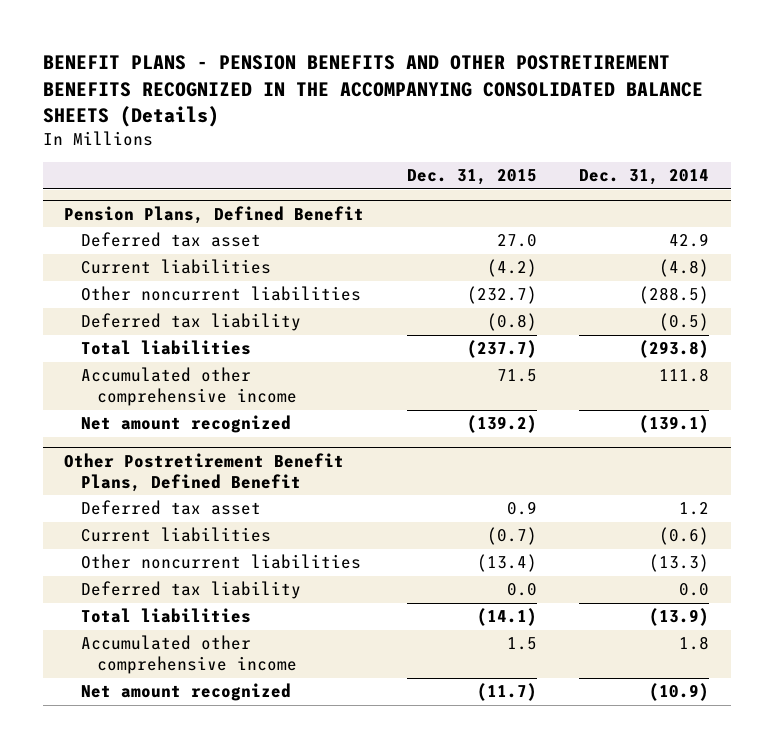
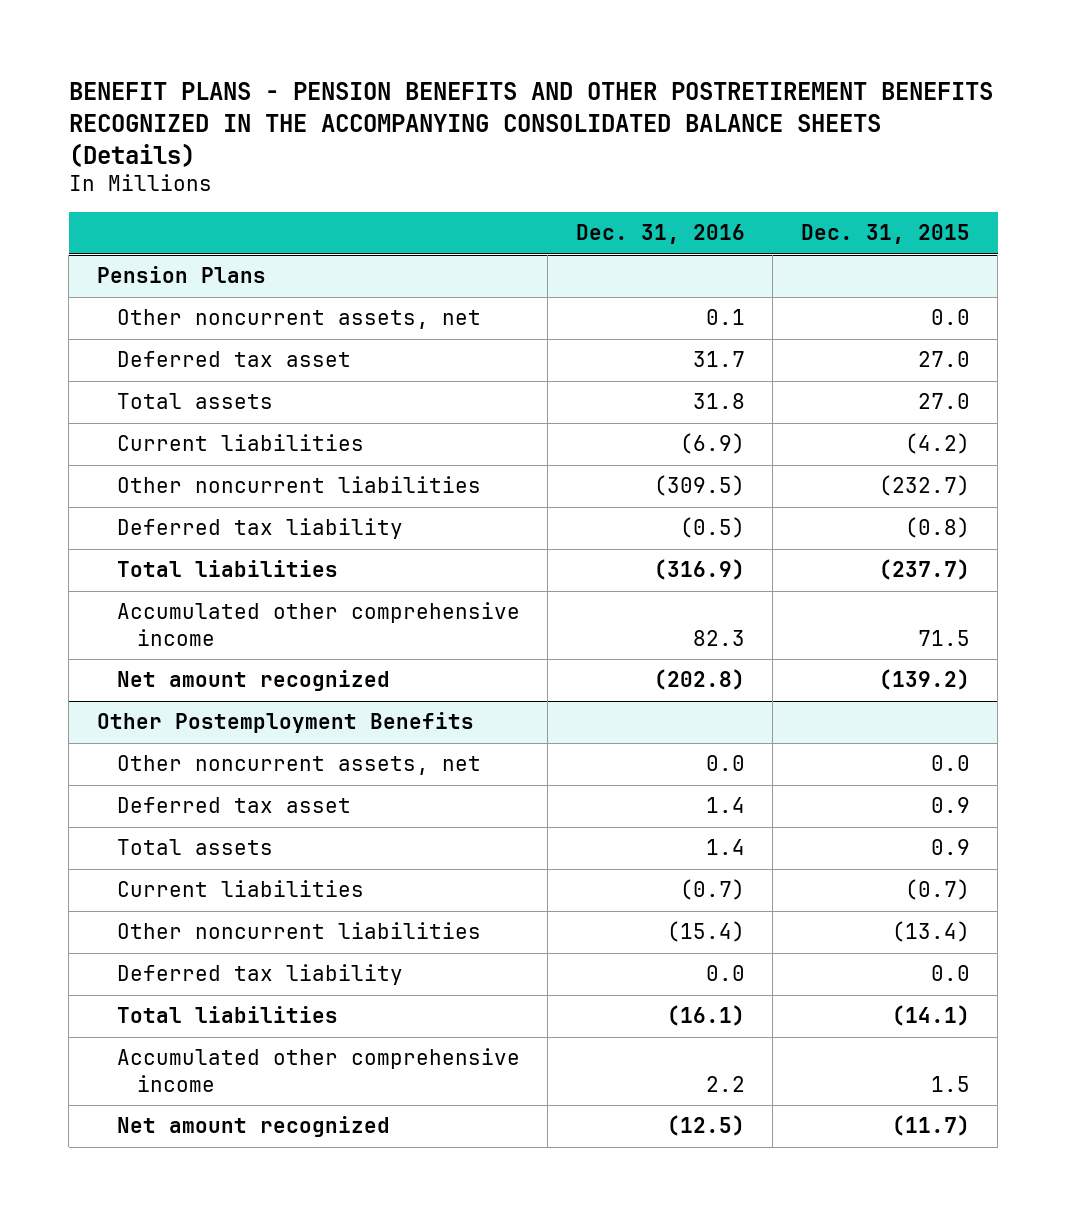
[579,169,710,186] Dec. 31, 2014 -> none
none -> [575,224,745,245] Dec. 31, 2016
[64,205,365,224] Pension Plans, Defined Benefit -> [96,266,266,284] Pension Plans
none -> [116,309,481,330] Other noncurrent assets, net
none -> [116,393,273,410] Total assets
[64,452,345,492] Other Postretirement Benefit Plans, Defined Benefit -> [96,712,474,734] Other Postemployment Benefits
none -> [116,755,481,776] Other noncurrent assets, net
none -> [116,839,273,856] Total assets

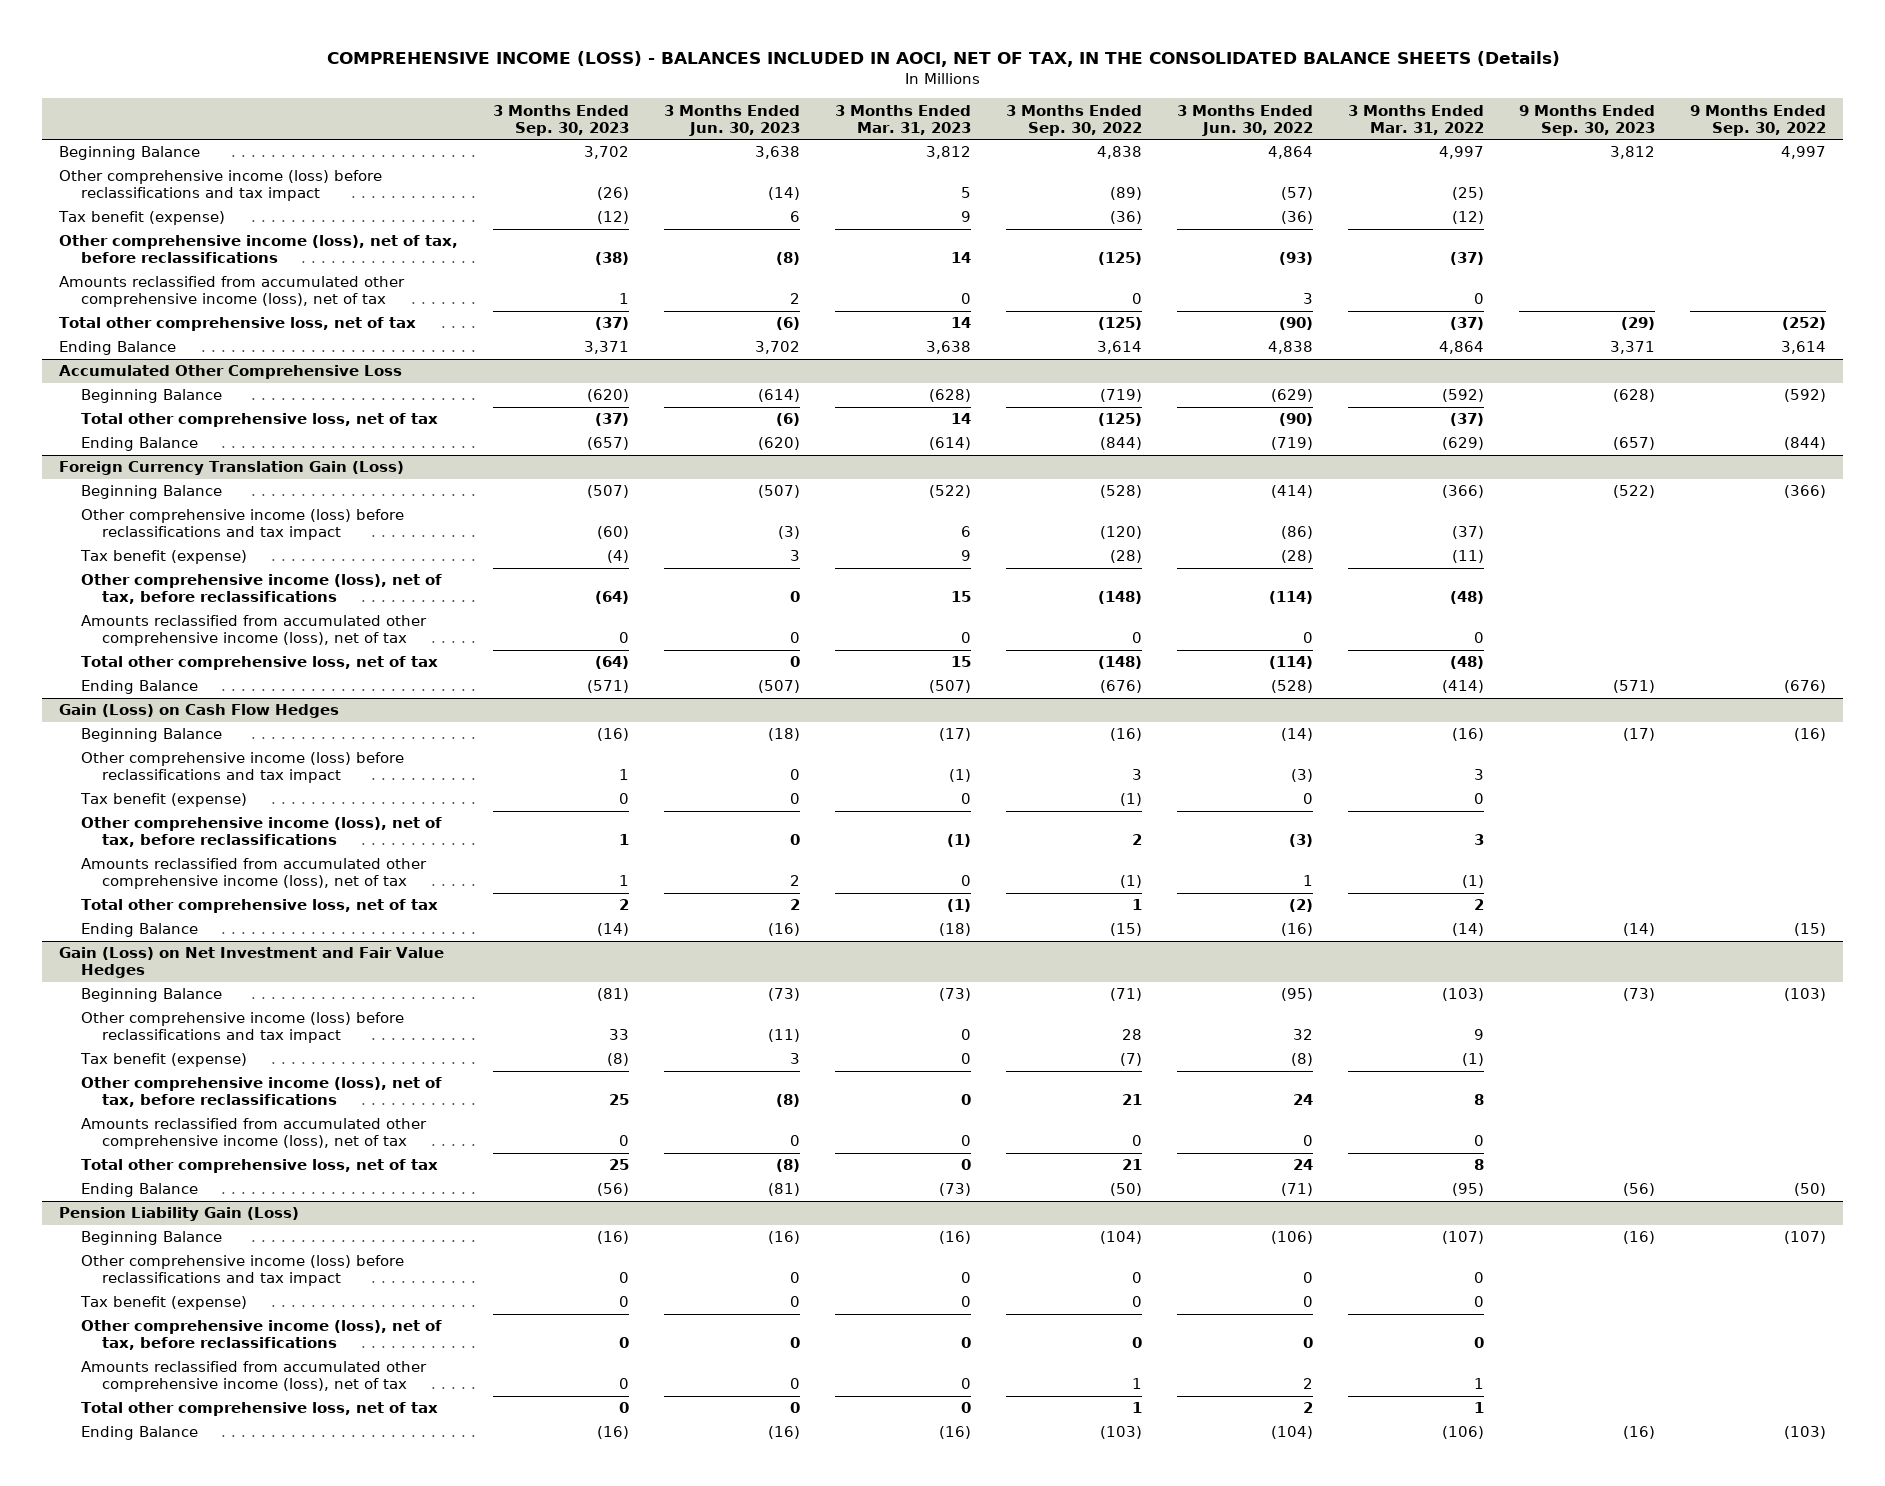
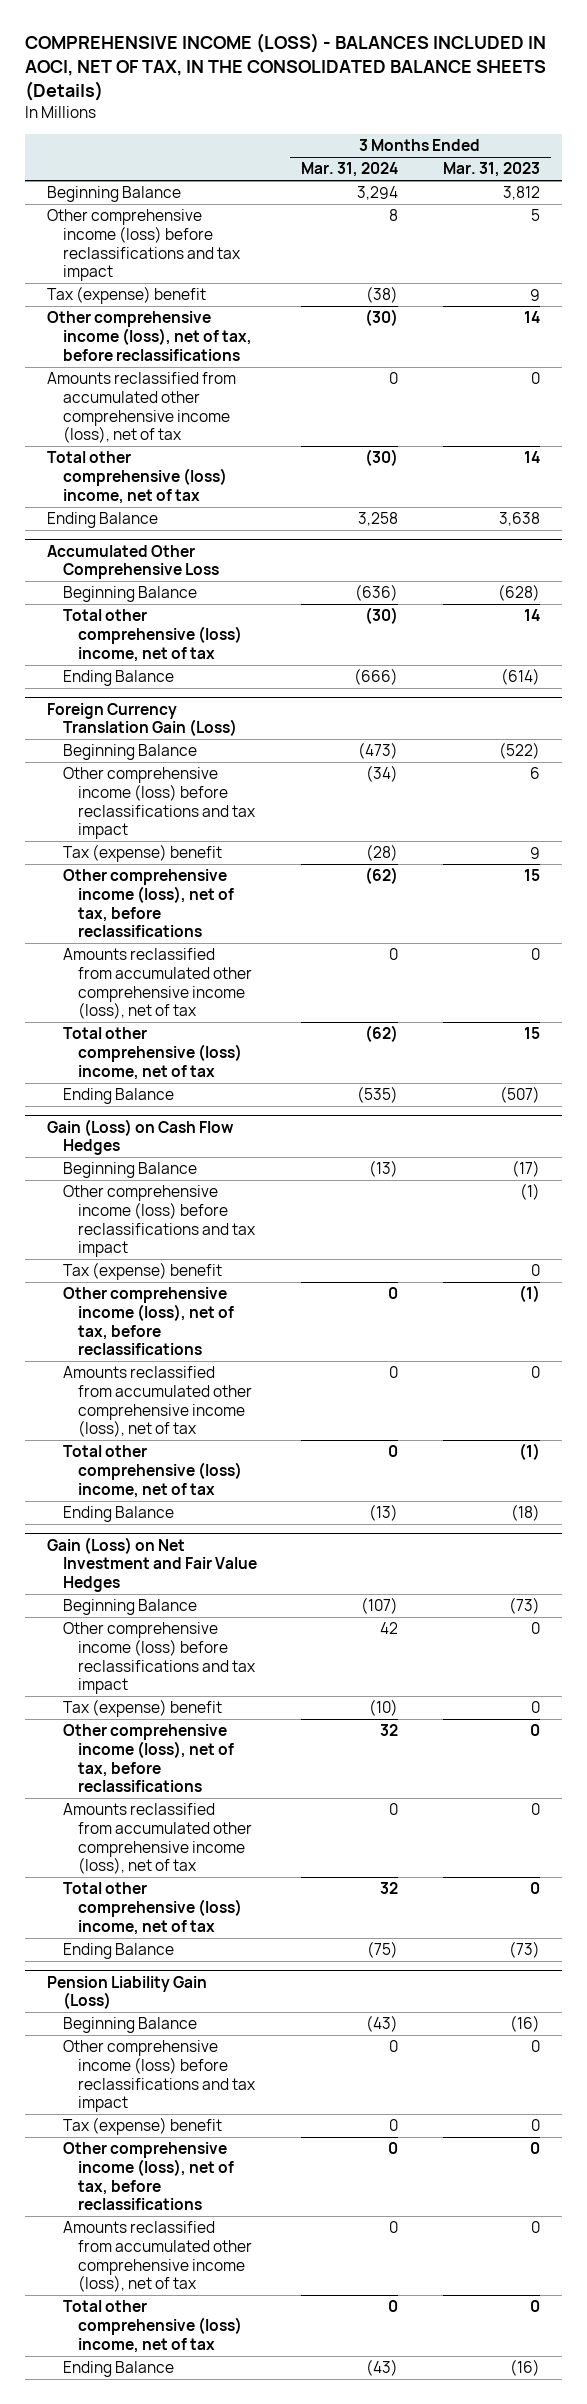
[493,104,630,136] 3 Months Ended Sep. 30, 2023 -> none
[664,104,801,136] 3 Months Ended Jun. 30, 2023 -> none
[1006,104,1143,136] 3 Months Ended Sep. 30, 2022 -> none
[1176,104,1313,136] 3 Months Ended Jun. 30, 2022 -> none
[1347,104,1484,135] 3 Months Ended Mar. 31, 2022 -> none
[1518,104,1655,136] 9 Months Ended Sep. 30, 2023 -> none
[1689,104,1826,136] 9 Months Ended Sep. 30, 2022 -> none
none -> [301,162,399,178] Mar. 31, 2024
[58,211,226,226] Tax benefit (expense) -> [47,286,207,305] Tax (expense) benefit
[59,317,417,332] Total other comprehensive loss, net of tax -> [47,451,227,504] Total other comprehensive (loss) income, net of tax
[80,413,438,428] Total other comprehensive loss, net of tax -> [62,609,243,662] Total other comprehensive (loss) income, net of tax
[79,550,247,565] Tax benefit (expense) -> [62,844,222,863] Tax (expense) benefit
[80,656,438,671] Total other comprehensive loss, net of tax -> [62,1027,243,1080] Total other comprehensive (loss) income, net of tax
[79,793,247,808] Tax benefit (expense) -> [62,1262,222,1281] Tax (expense) benefit
[80,899,438,914] Total other comprehensive loss, net of tax -> [62,1445,243,1498] Total other comprehensive (loss) income, net of tax
[79,1053,247,1068] Tax benefit (expense) -> [62,1699,222,1718] Tax (expense) benefit
[80,1159,438,1174] Total other comprehensive loss, net of tax -> [62,1882,243,1935] Total other comprehensive (loss) income, net of tax
[79,1296,247,1311] Tax benefit (expense) -> [62,2117,222,2136] Tax (expense) benefit
[80,1402,438,1417] Total other comprehensive loss, net of tax -> [62,2300,243,2353] Total other comprehensive (loss) income, net of tax

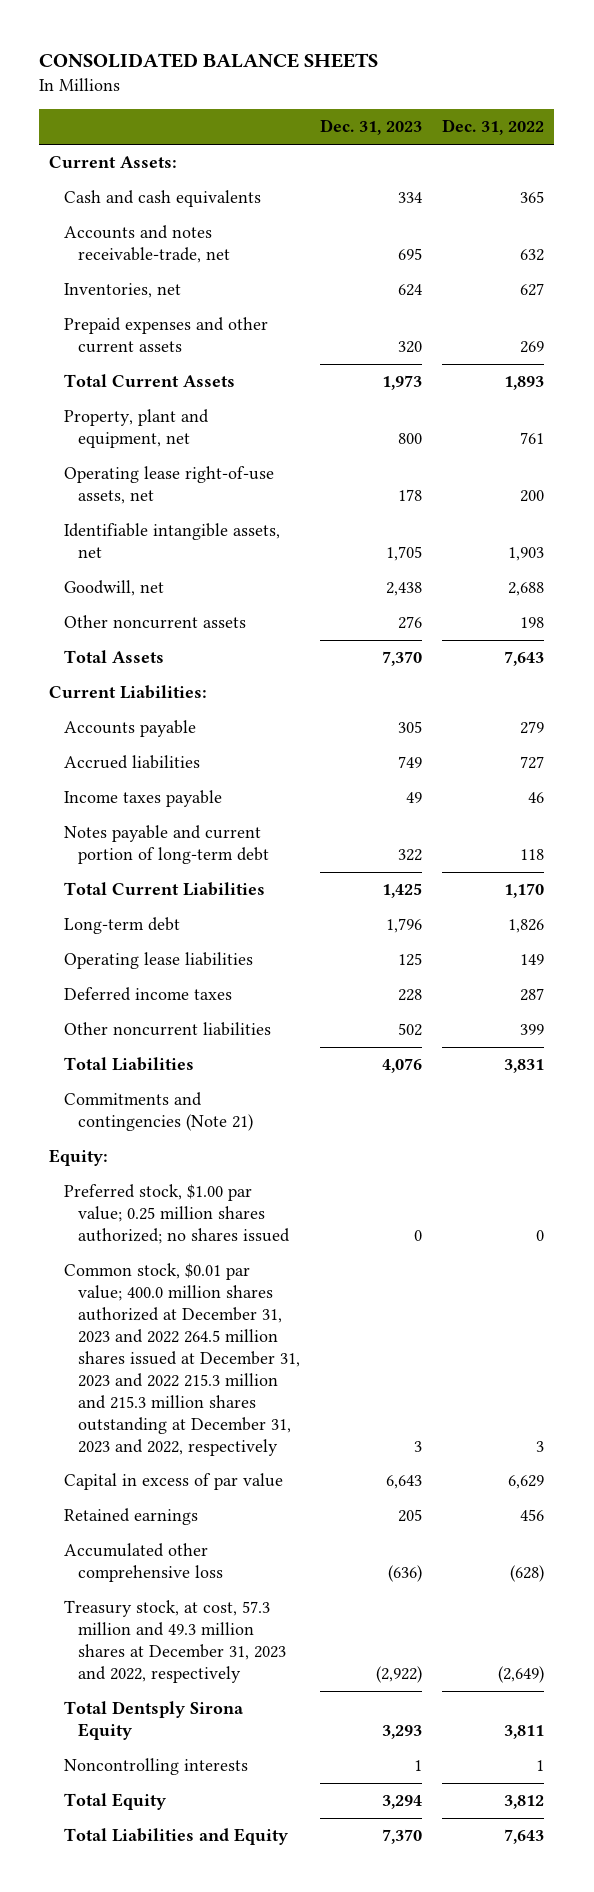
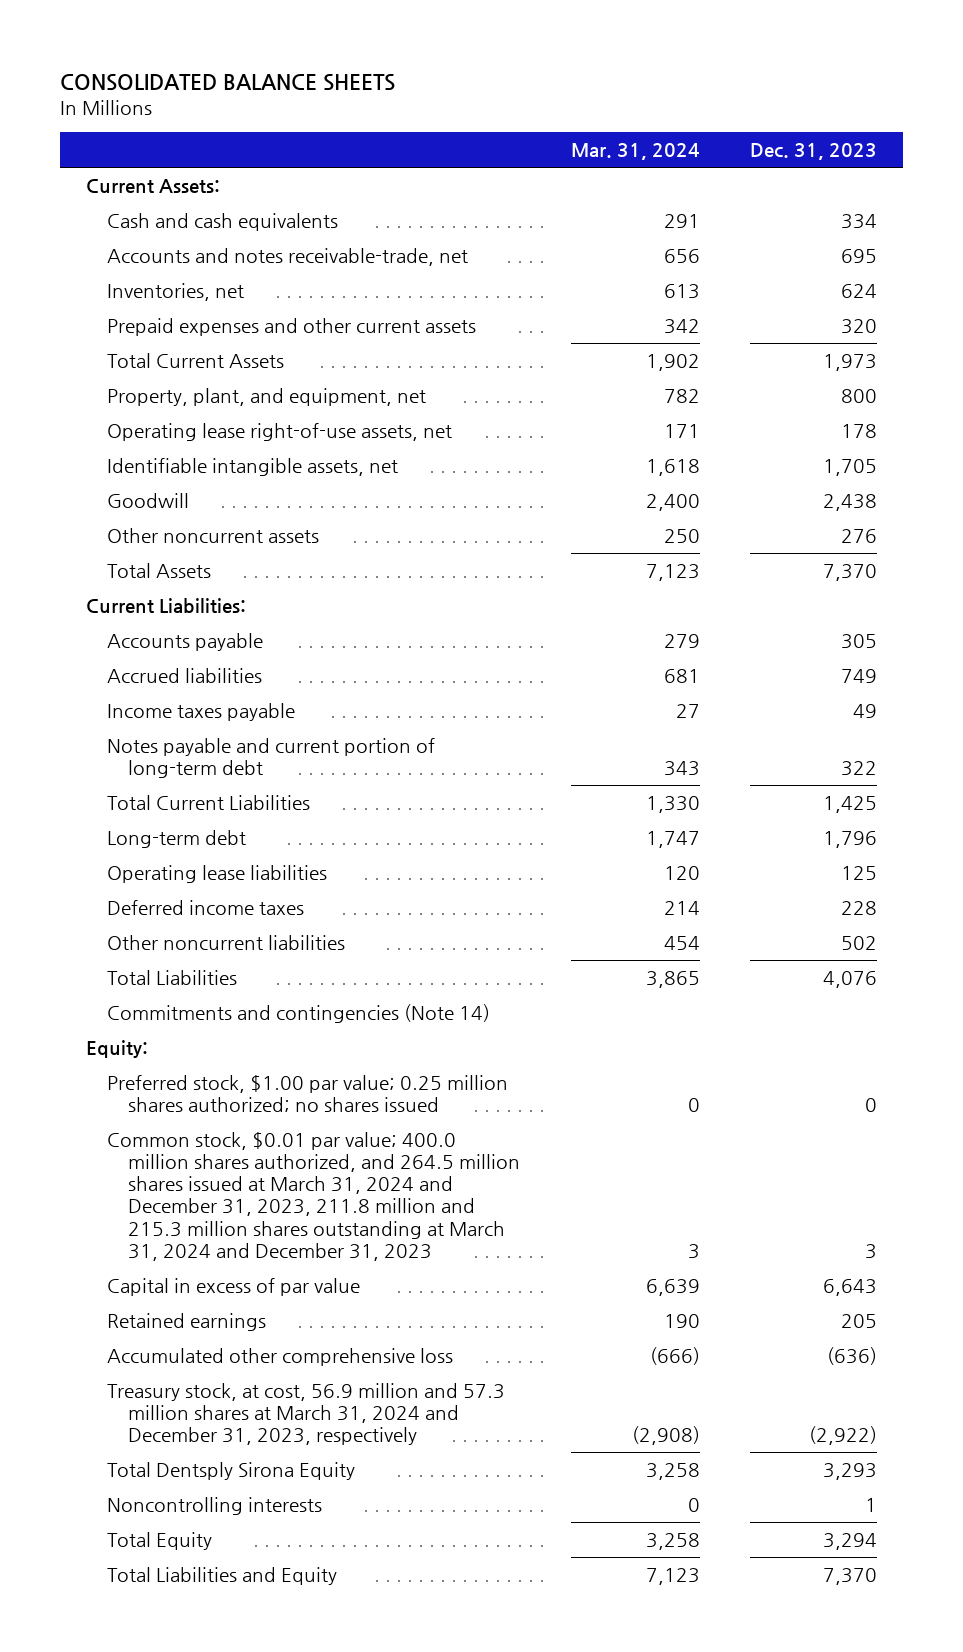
[442,119,545,136] Dec. 31, 2022 -> none
none -> [570,143,700,161] Mar. 31, 2024
[63,409,209,449] Property, plant and equipment, net -> [106,387,426,406] Property, plant, and equipment, net
[63,580,164,597] Goodwill, net -> [106,492,189,508] Goodwill
[63,1092,253,1132] Commitments and contingencies (Note 21) -> [106,1003,490,1023] Commitments and contingencies (Note 14)
[63,1263,300,1456] Common stock, $0.01 par value; 400.0 million shares authorized at December 31, 2023 and 2022 264.5 million shares issued at December 31, 2023 and 2022 215.3 million and 215.3 million shares outstanding at December 31, 2023 and 2022, respectively -> [106,1131,520,1261] Common stock, $0.01 par value; 400.0 million shares authorized, and 264.5 million shares issued at March 31, 2024 and December 31, 2023, 211.8 million and 215.3 million shares outstanding at March 31, 2024 and December 31, 2023
[63,1600,286,1684] Treasury stock, at cost, 57.3 million and 49.3 million shares at December 31, 2023 and 2022, respectively -> [106,1382,505,1446] Treasury stock, at cost, 56.9 million and 57.3 million shares at March 31, 2024 and December 31, 2023, respectively

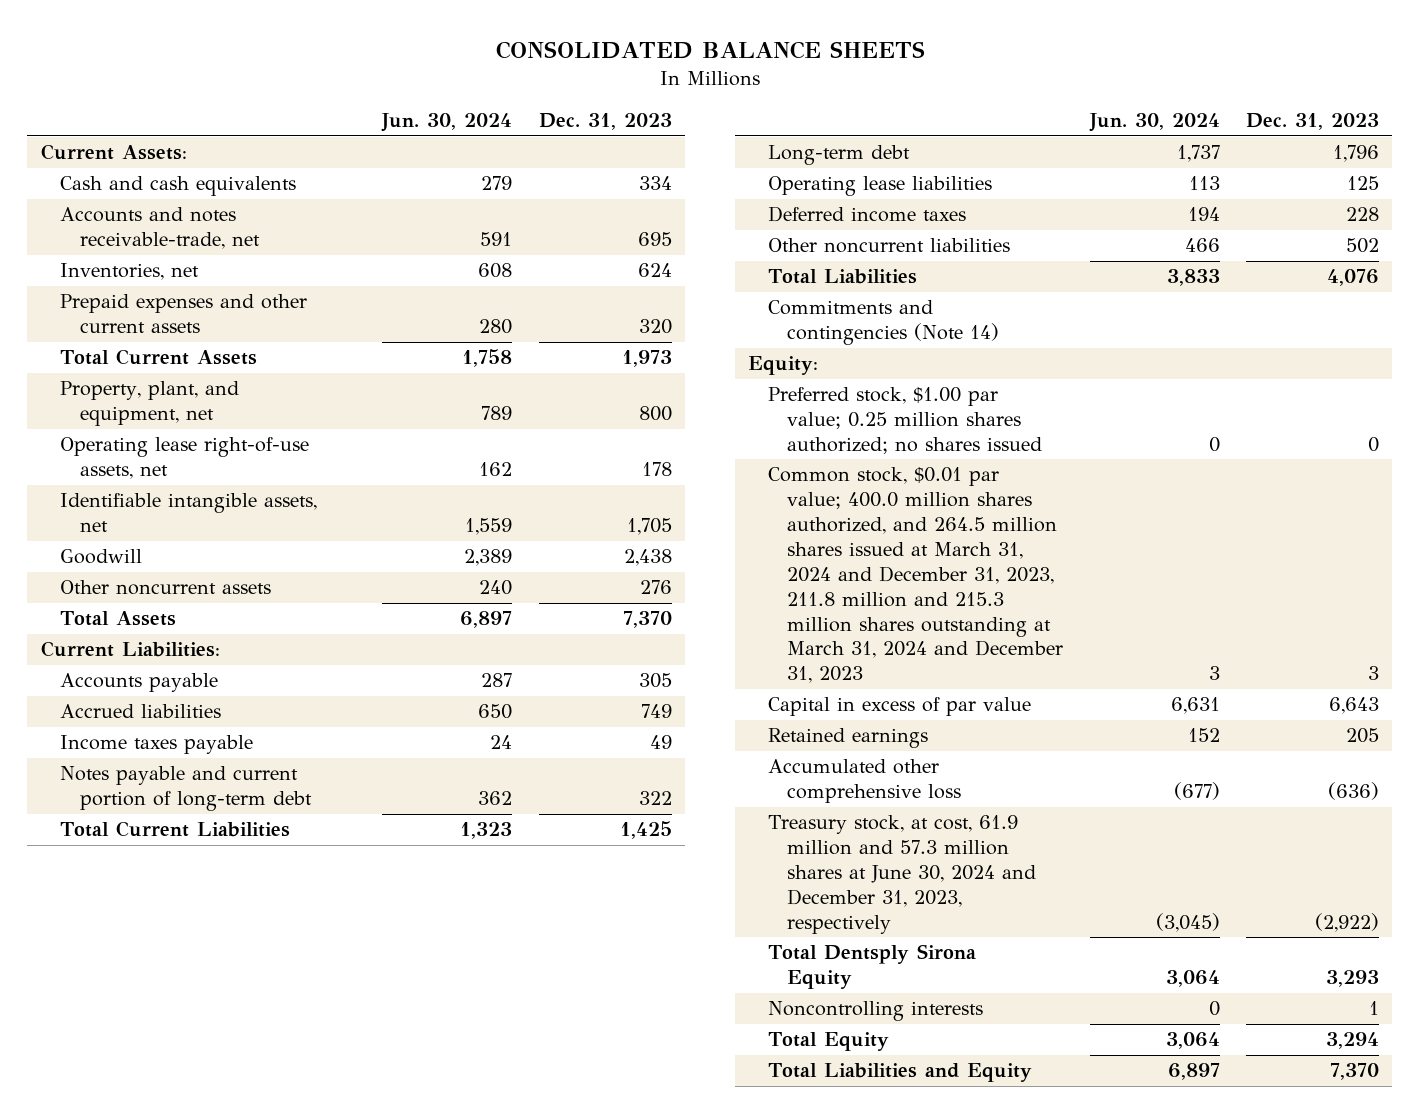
[570,143,700,161] Mar. 31, 2024 -> none
none -> [381,113,513,133] Jun. 30, 2024
[106,1382,505,1446] Treasury stock, at cost, 56.9 million and 57.3 million shares at March 31, 2024 and December 31, 2023, respectively -> [767,815,1037,934] Treasury stock, at cost, 61.9 million and 57.3 million shares at June 30, 2024 and December 31, 2023, respectively

